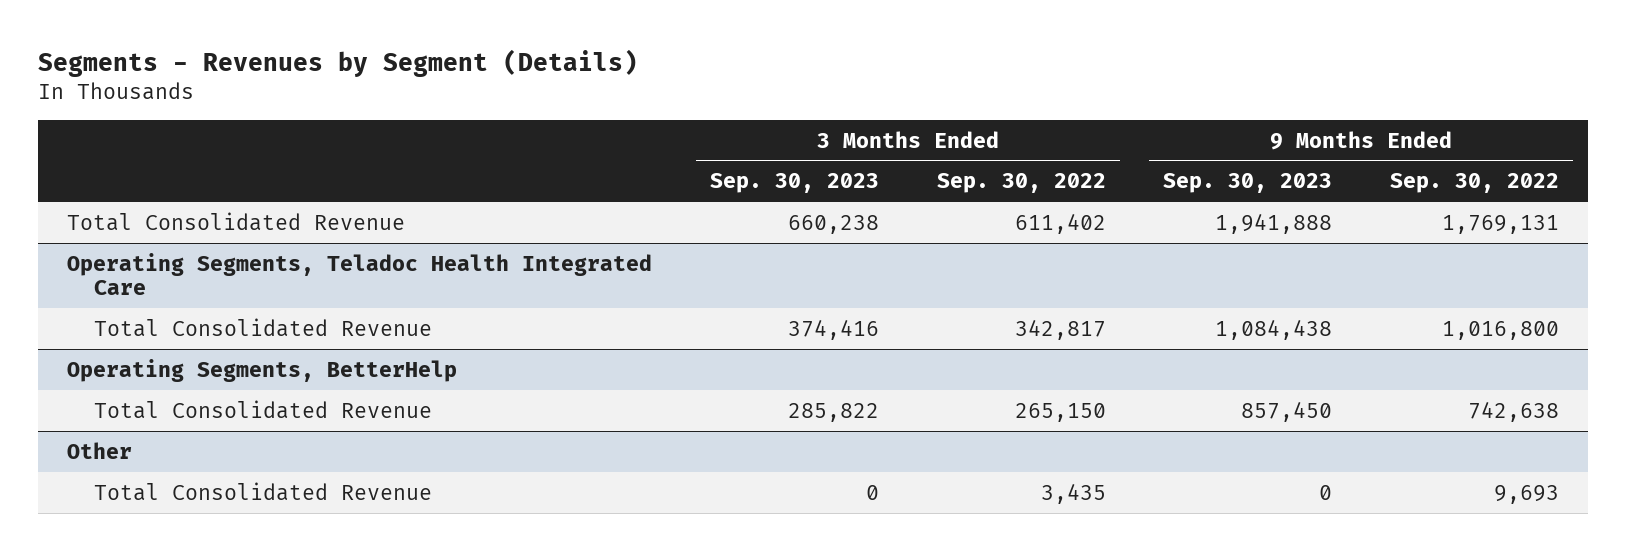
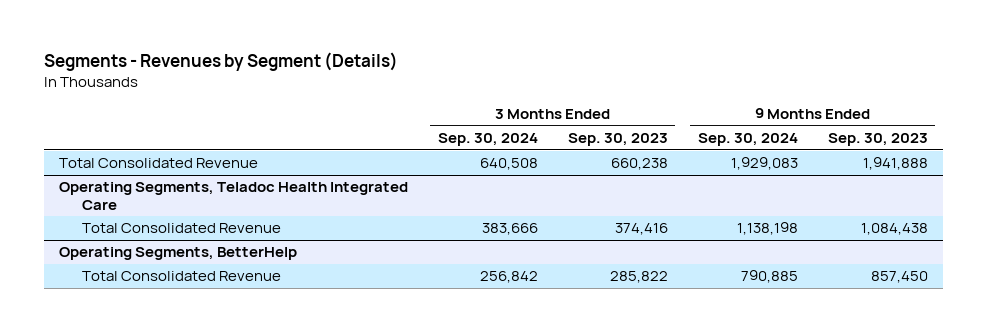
[936,173,1106,194] Sep. 30, 2022 -> none
[1389,173,1559,194] Sep. 30, 2022 -> none
none -> [437,133,538,147] Sep. 30, 2024
none -> [697,133,798,147] Sep. 30, 2024
[67,441,133,459] Other -> none
[93,481,432,501] Total Consolidated Revenue -> none

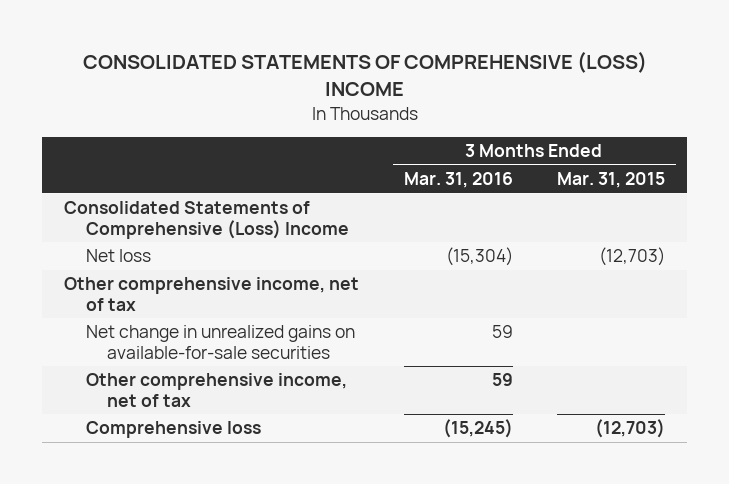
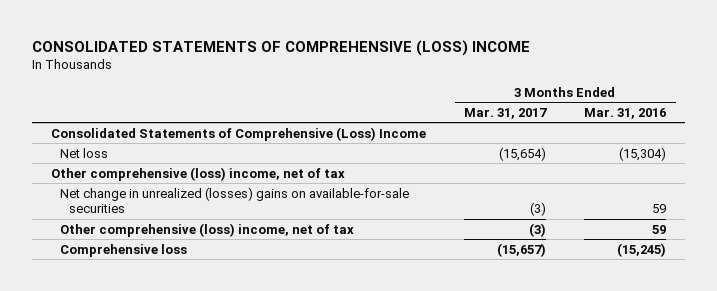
[557,172,666,189] Mar. 31, 2015 -> none
none -> [464,107,548,119] Mar. 31, 2017
[64,277,360,311] Other comprehensive income, net of tax -> [50,166,345,181] Other comprehensive (loss) income, net of tax
[85,325,355,359] Net change in unrealized gains on available-for-sale securities -> [60,186,410,214] Net change in unrealized (losses) gains on available-for-sale securities
[85,373,347,407] Other comprehensive income, net of tax -> [60,222,355,237] Other comprehensive (loss) income, net of tax

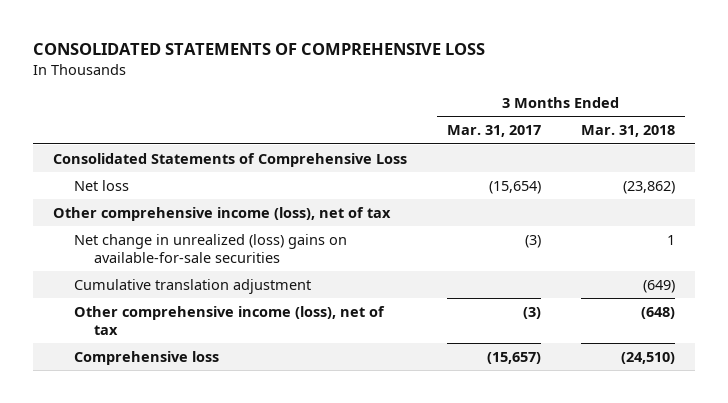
[31,39,530,56] CONSOLIDATED STATEMENTS OF COMPREHENSIVE (LOSS) INCOME -> [33,43,486,56] CONSOLIDATED STATEMENTS OF COMPREHENSIVE LOSS
[584,107,667,119] Mar. 31, 2016 -> none
none -> [581,125,676,138] Mar. 31, 2018
[50,126,426,141] Consolidated Statements of Comprehensive (Loss) Income -> [53,152,408,167] Consolidated Statements of Comprehensive Loss
[50,166,345,181] Other comprehensive (loss) income, net of tax -> [53,206,392,221] Other comprehensive income (loss), net of tax
[60,186,410,214] Net change in unrealized (losses) gains on available-for-sale securities -> [73,233,347,263] Net change in unrealized (loss) gains on available-for-sale securities
none -> [73,278,311,294] Cumulative translation adjustment
[60,222,355,237] Other comprehensive (loss) income, net of tax -> [73,305,385,335] Other comprehensive income (loss), net of tax

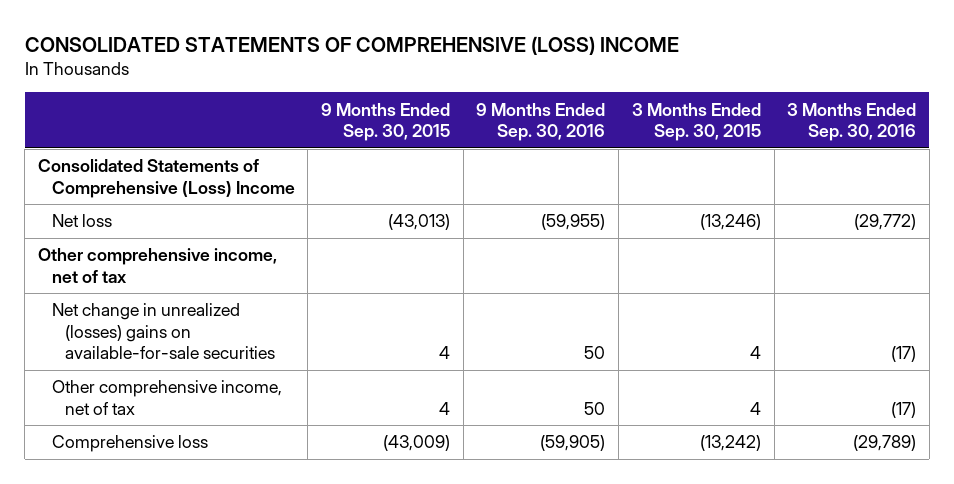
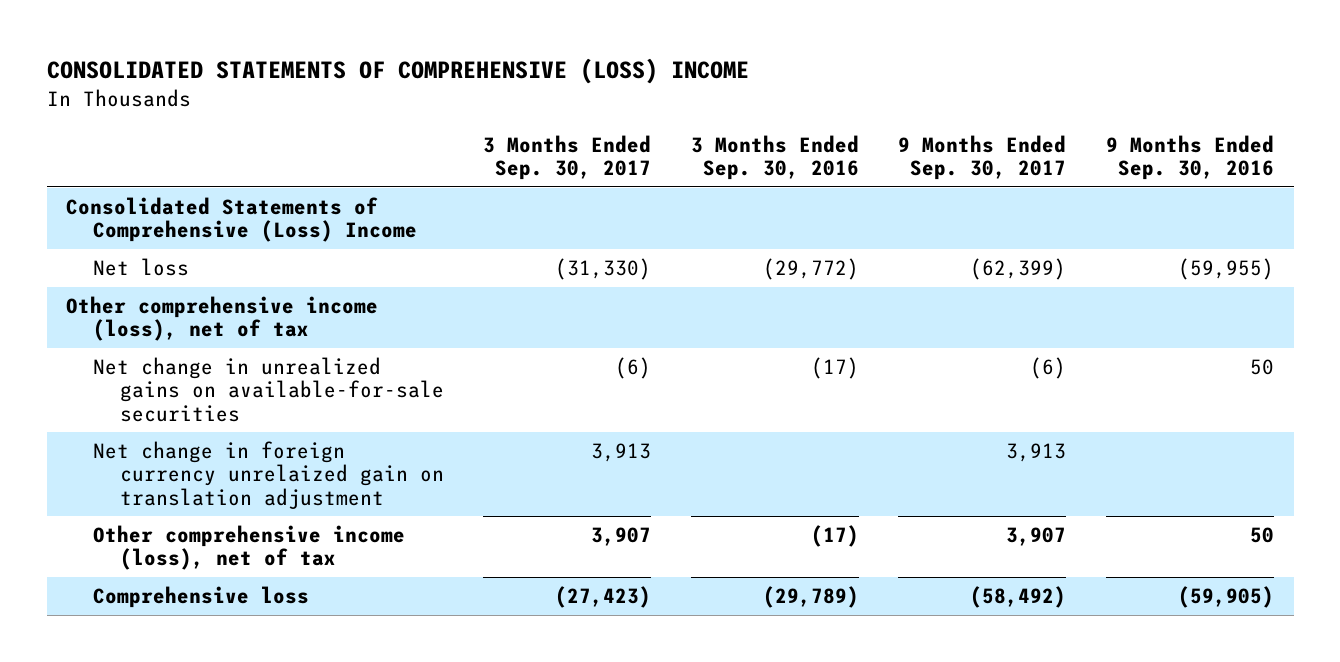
[320,102,450,142] 9 Months Ended Sep. 30, 2015 -> none
[631,102,761,142] 3 Months Ended Sep. 30, 2015 -> none
none -> [483,134,652,181] 3 Months Ended Sep. 30, 2017
none -> [898,134,1067,181] 9 Months Ended Sep. 30, 2017
[37,248,277,283] Other comprehensive income, net of tax -> [66,295,379,342] Other comprehensive income (loss), net of tax
[51,303,276,360] Net change in unrealized (losses) gains on available-for-sale securities -> [93,356,444,422] Net change in unrealized gains on available-for-sale securities
none -> [93,440,444,509] Net change in foreign currency unrelaized gain on translation adjustment
[51,380,282,415] Other comprehensive income, net of tax -> [93,524,406,571] Other comprehensive income (loss), net of tax

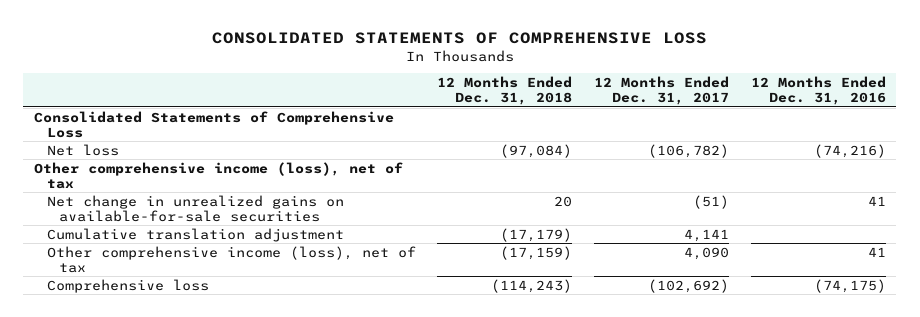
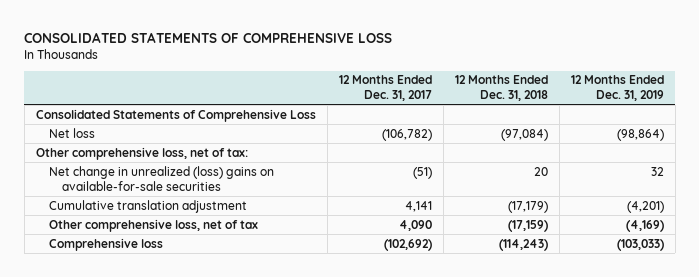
[750,76,886,105] 12 Months Ended Dec. 31, 2016 -> none
none -> [570,75,664,102] 12 Months Ended Dec. 31, 2019
[34,161,404,189] Other comprehensive income (loss), net of tax -> [35,146,248,160] Other comprehensive loss, net of tax:
[46,194,344,222] Net change in unrealized gains on available-for-sale securities -> [48,165,274,191] Net change in unrealized (loss) gains on available-for-sale securities
[46,245,416,273] Other comprehensive income (loss), net of tax -> [48,218,258,232] Other comprehensive loss, net of tax

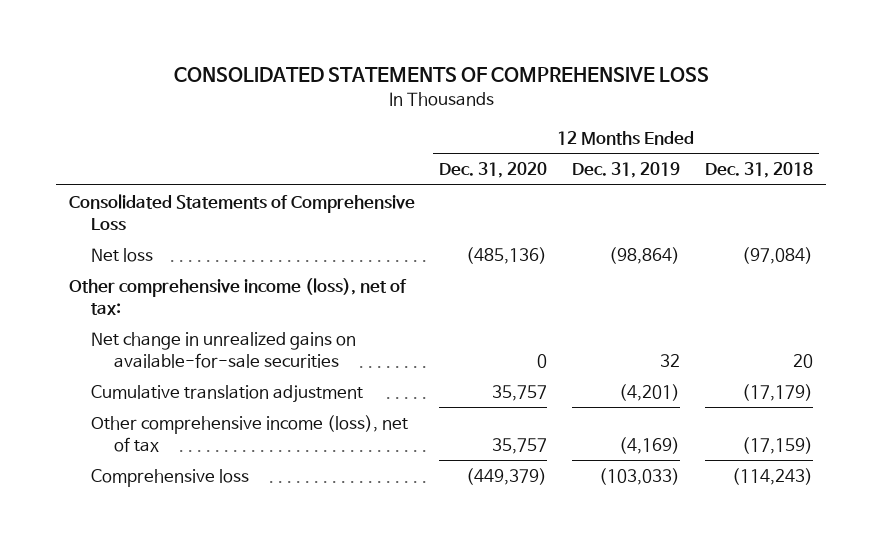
[338,75,432,102] 12 Months Ended Dec. 31, 2017 -> none
none -> [439,162,548,179] Dec. 31, 2020
[35,146,248,160] Other comprehensive loss, net of tax: -> [68,277,407,315] Other comprehensive income (loss), net of tax:
[48,165,274,191] Net change in unrealized (loss) gains on available-for-sale securities -> [91,331,357,368] Net change in unrealized gains on available-for-sale securities
[48,218,258,232] Other comprehensive loss, net of tax -> [91,414,409,452] Other comprehensive income (loss), net of tax

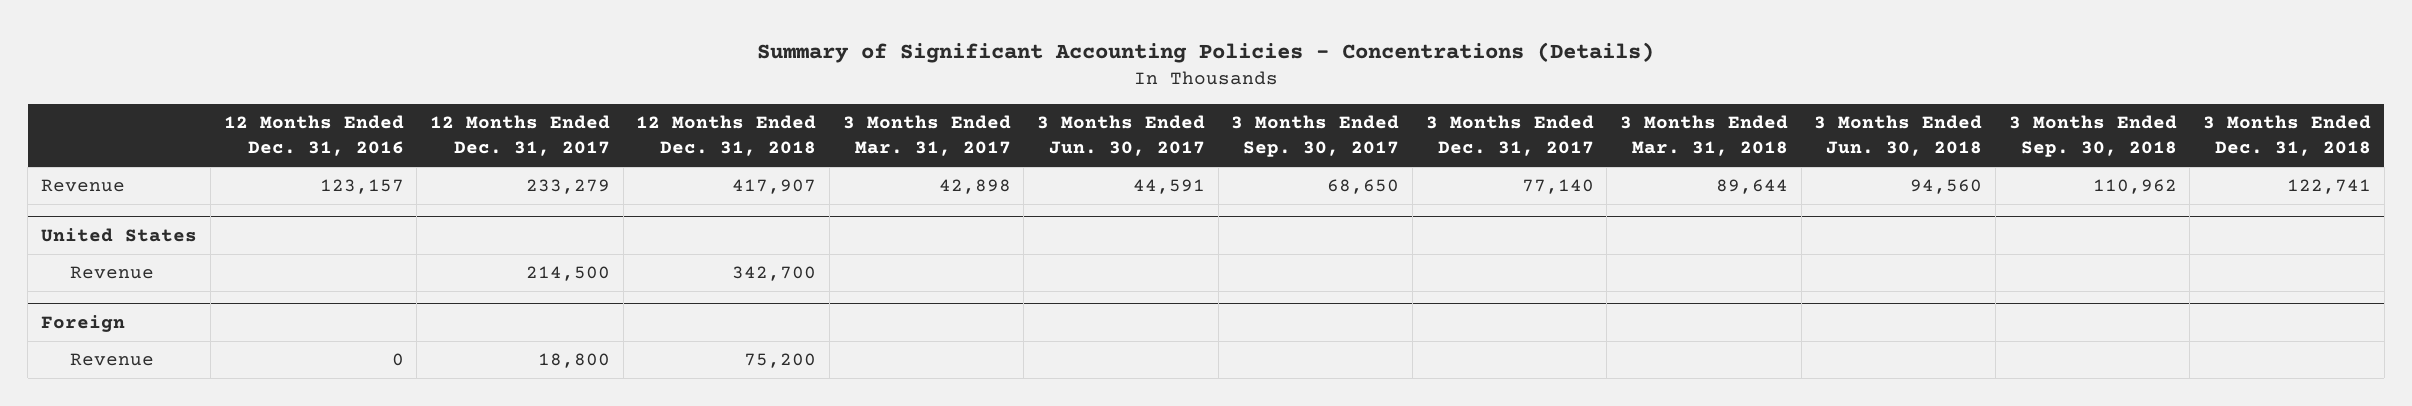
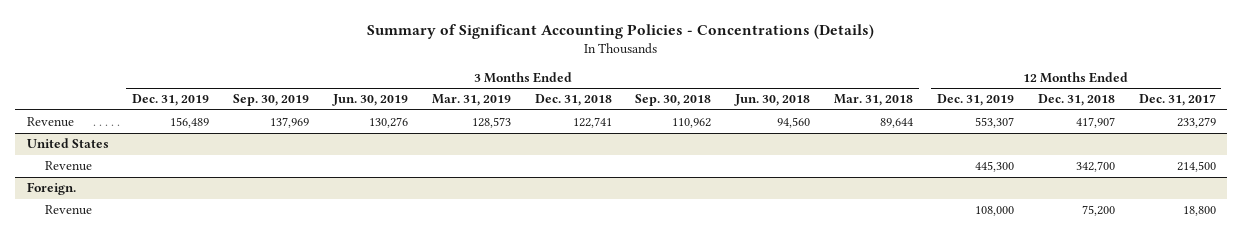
[223,115,404,157] 12 Months Ended Dec. 31, 2016 -> none
[842,115,1011,157] 3 Months Ended Mar. 31, 2017 -> none
[1036,115,1205,157] 3 Months Ended Jun. 30, 2017 -> none
[1231,115,1400,158] 3 Months Ended Sep. 30, 2017 -> none
[1425,115,1594,157] 3 Months Ended Dec. 31, 2017 -> none
none -> [132,94,210,107] Dec. 31, 2019
none -> [233,94,310,107] Sep. 30, 2019
none -> [332,94,409,107] Jun. 30, 2019
none -> [431,94,511,107] Mar. 31, 2019
none -> [936,94,1014,107] Dec. 31, 2019
[41,314,126,332] Foreign -> [26,182,76,196] Foreign.

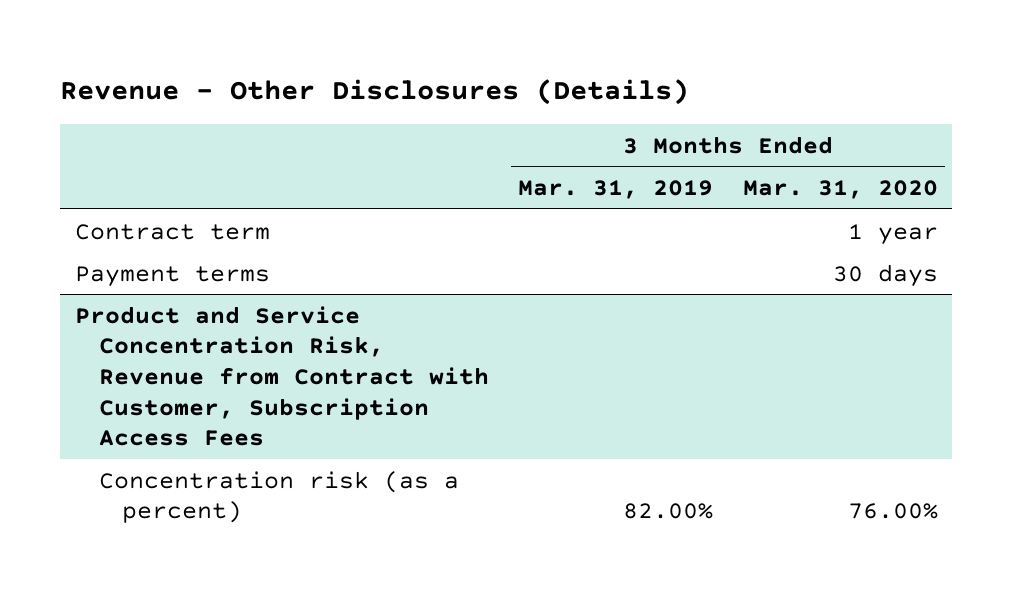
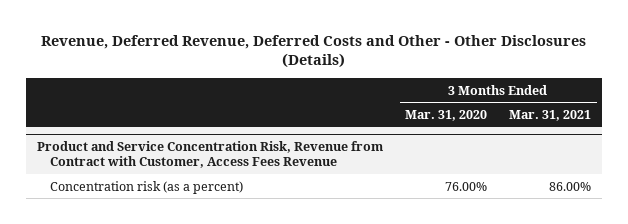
[59,79,689,106] Revenue - Other Disclosures (Details) -> [41,34,587,69] Revenue, Deferred Revenue, Deferred Costs and Other - Other Disclosures (Details)
[518,179,714,199] Mar. 31, 2019 -> none
none -> [509,109,592,121] Mar. 31, 2021
[74,223,270,240] Contract term -> none
[74,265,270,287] Payment terms -> none
[74,305,489,447] Product and Service Concentration Risk, Revenue from Contract with Customer, Subscription Access Fees -> [37,141,384,169] Product and Service Concentration Risk, Revenue from Contract with Customer, Access Fees Revenue

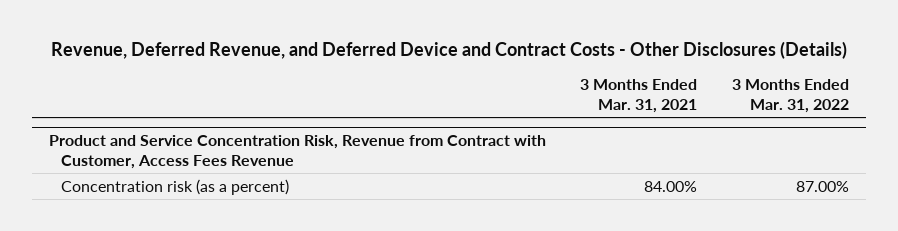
[41,34,587,69] Revenue, Deferred Revenue, Deferred Costs and Other - Other Disclosures (Details) -> [50,41,847,60] Revenue, Deferred Revenue, and Deferred Device and Contract Costs - Other Disclosures (Details)
[405,109,488,121] Mar. 31, 2020 -> none
none -> [731,79,849,114] 3 Months Ended Mar. 31, 2022
[549,181,592,191] 86.00% -> [644,180,698,192] 84.00%

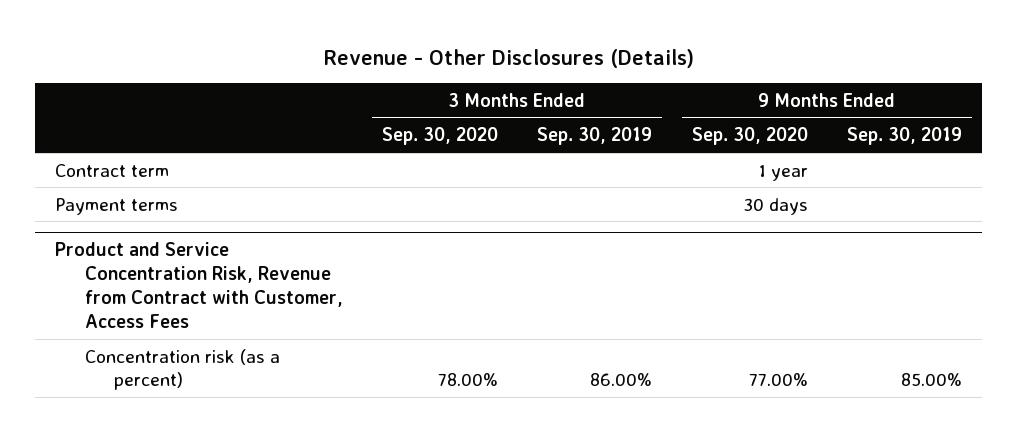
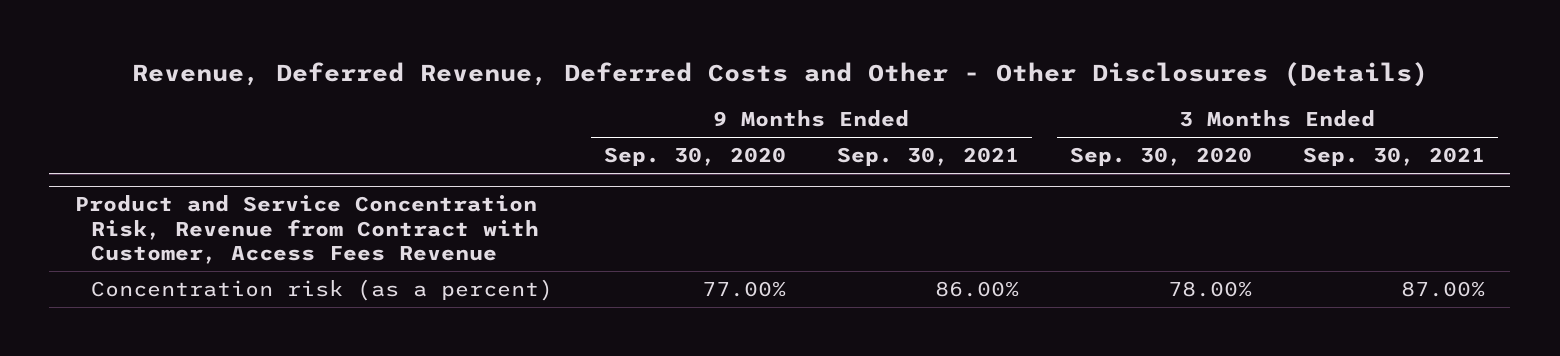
[323,48,694,68] Revenue - Other Disclosures (Details) -> [131,61,1428,87] Revenue, Deferred Revenue, Deferred Costs and Other - Other Disclosures (Details)
[537,127,653,146] Sep. 30, 2019 -> none
[846,127,962,146] Sep. 30, 2019 -> none
none -> [836,147,1019,167] Sep. 30, 2021
none -> [1302,147,1485,167] Sep. 30, 2021
[55,163,170,177] Contract term -> none
[55,197,179,215] Payment terms -> none
[55,242,343,329] Product and Service Concentration Risk, Revenue from Contract with Customer, Access Fees -> [74,195,539,265] Product and Service Concentration Risk, Revenue from Contract with Customer, Access Fees Revenue

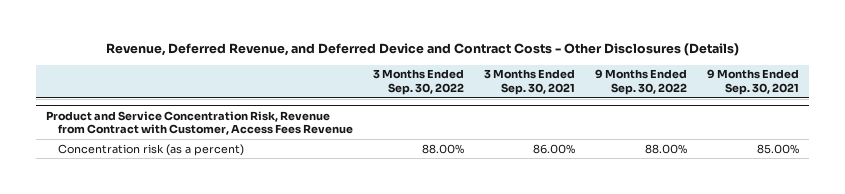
[131,61,1428,87] Revenue, Deferred Revenue, Deferred Costs and Other - Other Disclosures (Details) -> [105,43,739,57] Revenue, Deferred Revenue, and Deferred Device and Contract Costs - Other Disclosures (Details)
[603,147,786,167] Sep. 30, 2020 -> none
[1069,147,1252,167] Sep. 30, 2020 -> none
none -> [372,69,464,95] 3 Months Ended Sep. 30, 2022
none -> [594,69,687,95] 9 Months Ended Sep. 30, 2022
[934,281,1019,298] 86.00% -> [756,143,799,154] 85.00%
[1400,281,1485,298] 87.00% -> [532,143,575,154] 86.00%

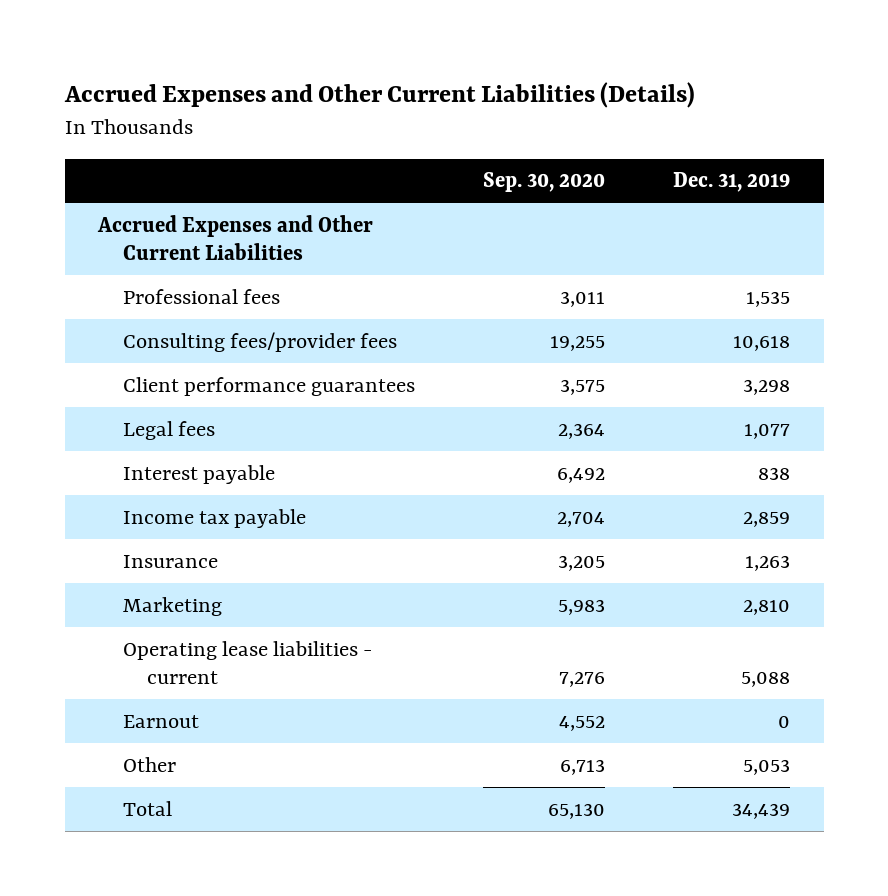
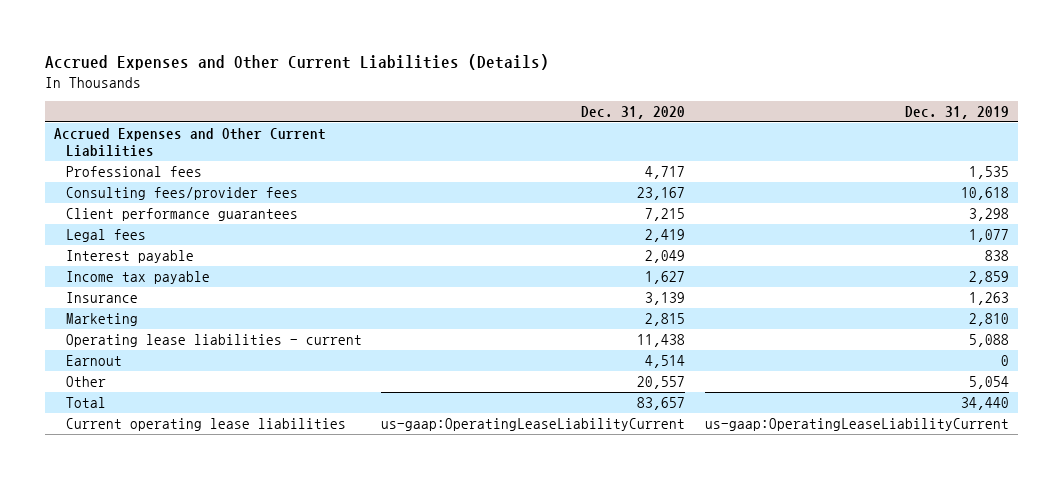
[482,172,605,193] Sep. 30, 2020 -> none
none -> [581,106,686,120] Dec. 31, 2020
[742,758,790,775] 5,053 -> [968,376,1009,390] 5,054
[731,802,790,819] 34,439 -> [960,397,1009,411] 34,440
none -> [66,418,347,432] Current operating lease liabilities

